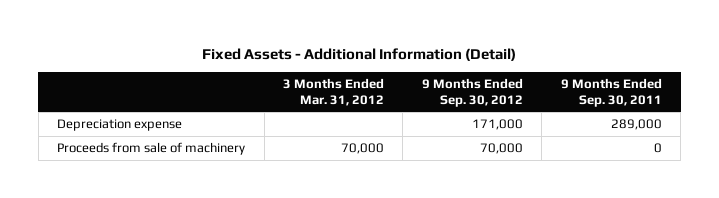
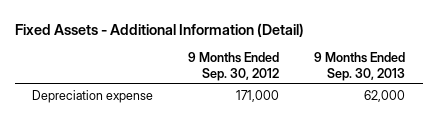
[283,77,385,106] 3 Months Ended Mar. 31, 2012 -> none
[560,77,662,107] 9 Months Ended Sep. 30, 2011 -> none
none -> [314,52,406,82] 9 Months Ended Sep. 30, 2013
[57,142,246,156] Proceeds from sale of machinery -> none

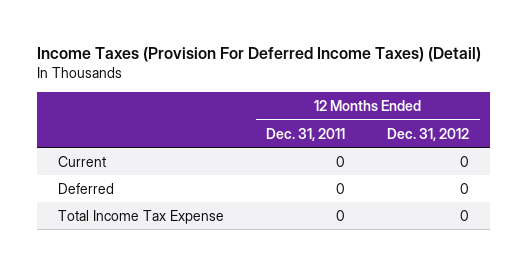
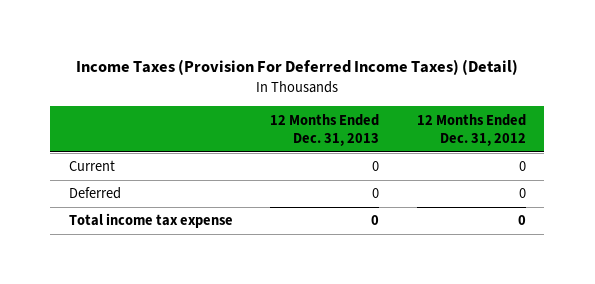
[266,127,346,141] Dec. 31, 2011 -> none
none -> [270,113,380,146] 12 Months Ended Dec. 31, 2013
[58,209,225,224] Total Income Tax Expense -> [68,213,233,229] Total income tax expense

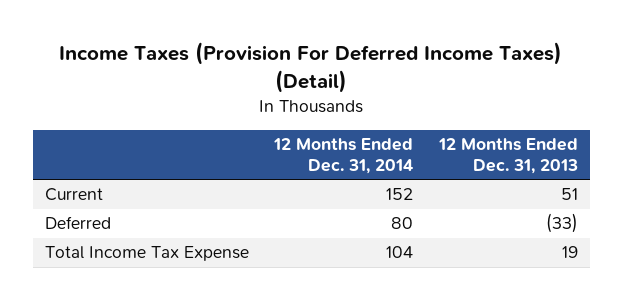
[416,113,526,146] 12 Months Ended Dec. 31, 2012 -> none
none -> [273,137,414,175] 12 Months Ended Dec. 31, 2014
[372,161,380,172] 0 -> [560,188,578,201] 51
[372,188,380,199] 0 -> [545,213,578,234] (33)
[68,213,233,229] Total income tax expense -> [45,246,250,262] Total Income Tax Expense
[371,215,380,226] 0 -> [561,246,578,259] 19

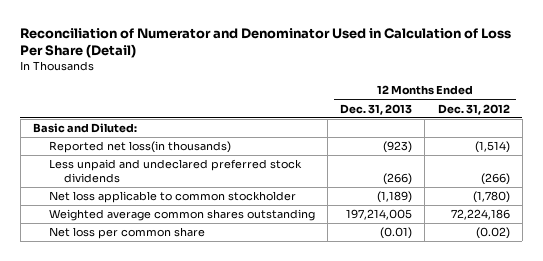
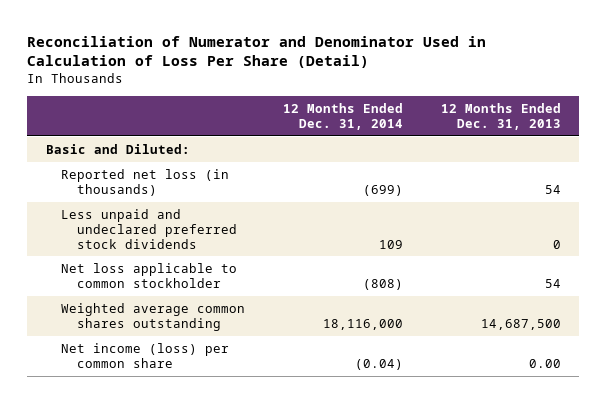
[437,103,510,115] Dec. 31, 2012 -> none
none -> [283,103,404,130] 12 Months Ended Dec. 31, 2014
[48,141,231,154] Reported net loss(in thousands) -> [61,169,230,196] Reported net loss (in thousands)
[383,141,413,154] (923) -> [544,184,561,194] 54
[383,173,413,186] (266) -> [552,239,561,249] 0
[377,191,413,204] (1,189) -> [544,278,561,288] 54
[346,209,413,221] 197,214,005 -> [480,318,561,330] 14,687,500
[48,227,205,240] Net loss per common share -> [61,343,230,368] Net income (loss) per common share
[380,227,413,240] (0.01) -> [528,358,561,368] 0.00

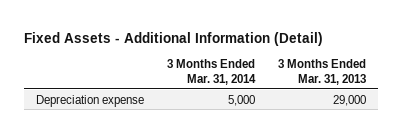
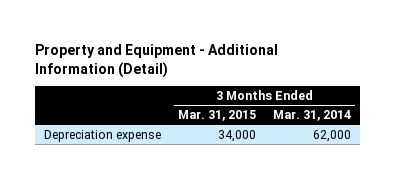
[24,31,324,46] Fixed Assets - Additional Information (Detail) -> [35,43,279,78] Property and Equipment - Additional Information (Detail)
[278,58,367,85] 3 Months Ended Mar. 31, 2013 -> none
none -> [178,110,257,122] Mar. 31, 2015
[228,94,256,106] 5,000 -> [313,129,352,142] 62,000

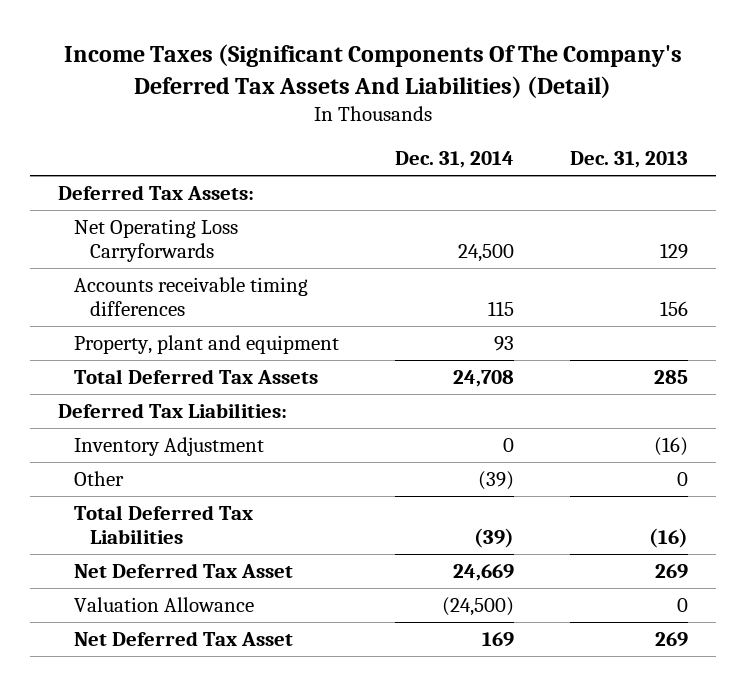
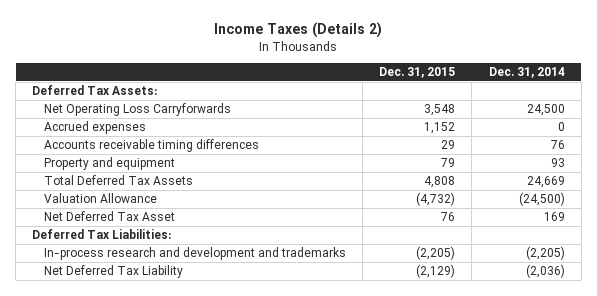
[63,43,682,98] Income Taxes (Significant Components Of The Company's Deferred Tax Assets And Liabilities) (Detail) -> [214,22,383,39] Income Taxes (Details 2)
[569,151,688,169] Dec. 31, 2013 -> none
none -> [379,67,456,79] Dec. 31, 2015
[74,436,265,456] Inventory Adjustment -> none
[74,470,125,486] Other -> none
[74,504,254,544] Total Deferred Tax Liabilities -> none
[74,562,294,578] Net Deferred Tax Asset -> none
none -> [43,121,146,135] Accrued expenses
[487,300,514,316] 115 -> [550,140,565,150] 76
[74,334,340,354] Property, plant and equipment -> [43,157,175,171] Property and equipment
[452,369,514,387] 24,708 -> [526,176,565,189] 24,669
[58,402,288,418] Deferred Tax Liabilities: -> [32,229,172,240] Deferred Tax Liabilities:
none -> [43,247,346,261] In-process research and development and trademarks
none -> [43,265,183,279] Net Deferred Tax Liability

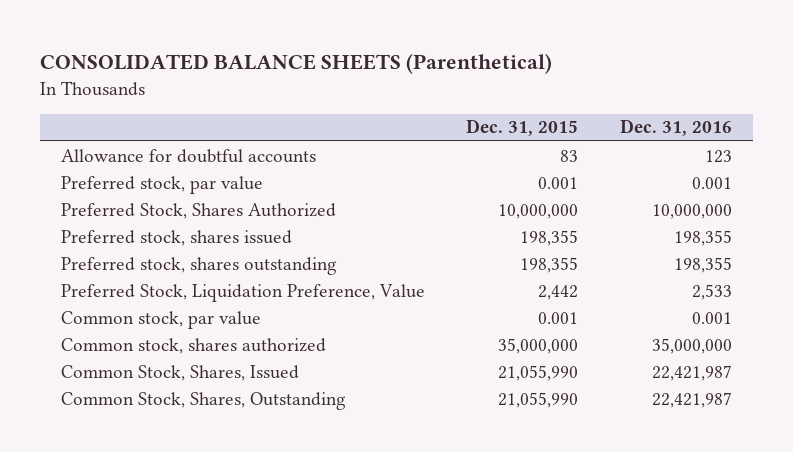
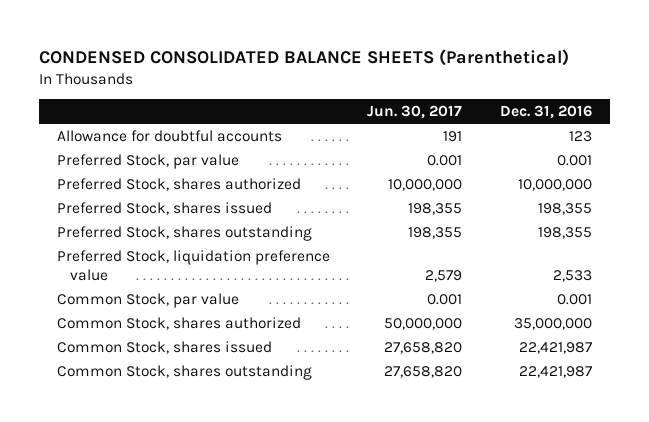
[39,53,552,75] CONSOLIDATED BALANCE SHEETS (Parenthetical) -> [38,48,569,66] CONDENSED CONSOLIDATED BALANCE SHEETS (Parenthetical)
[466,119,579,137] Dec. 31, 2015 -> none
none -> [367,105,463,120] Jun. 30, 2017
[60,175,263,194] Preferred stock, par value -> [57,153,240,169] Preferred Stock, par value
[60,202,336,219] Preferred Stock, Shares Authorized -> [57,177,302,191] Preferred Stock, shares authorized
[60,229,292,246] Preferred stock, shares issued -> [57,201,273,215] Preferred Stock, shares issued
[60,256,337,275] Preferred stock, shares outstanding -> [57,225,313,241] Preferred Stock, shares outstanding
[60,283,425,302] Preferred Stock, Liquidation Preference, Value -> [57,249,331,282] Preferred Stock, liquidation preference value
[60,310,261,329] Common stock, par value -> [57,292,240,308] Common Stock, par value
[60,337,326,354] Common stock, shares authorized -> [57,316,302,330] Common Stock, shares authorized
[60,364,299,381] Common Stock, Shares, Issued -> [57,340,273,354] Common Stock, shares issued
[60,391,346,410] Common Stock, Shares, Outstanding -> [57,364,313,380] Common Stock, shares outstanding

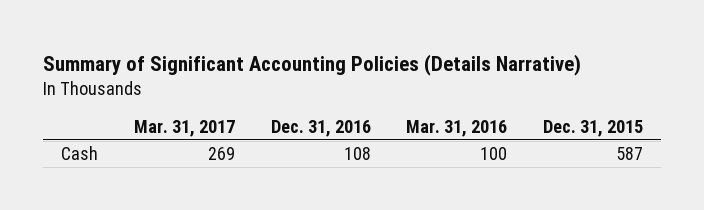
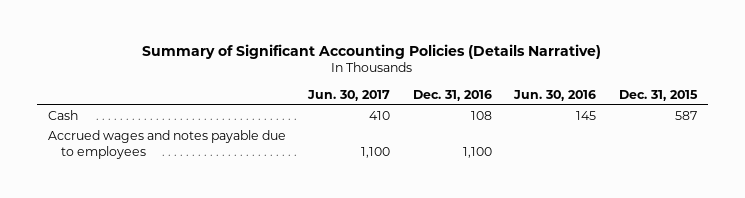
[133,119,235,137] Mar. 31, 2017 -> none
[406,119,508,137] Mar. 31, 2016 -> none
none -> [307,89,391,101] Jun. 30, 2017
none -> [513,89,597,101] Jun. 30, 2016
none -> [48,130,287,159] Accrued wages and notes payable due to employees

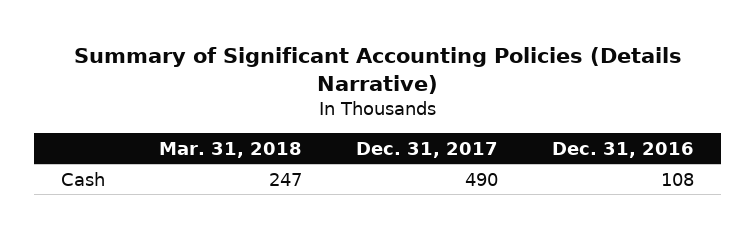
[307,89,391,101] Jun. 30, 2017 -> none
[513,89,597,101] Jun. 30, 2016 -> none
[618,89,698,101] Dec. 31, 2015 -> none
none -> [159,141,303,158] Mar. 31, 2018
none -> [355,141,498,158] Dec. 31, 2017
[48,130,287,159] Accrued wages and notes payable due to employees -> none

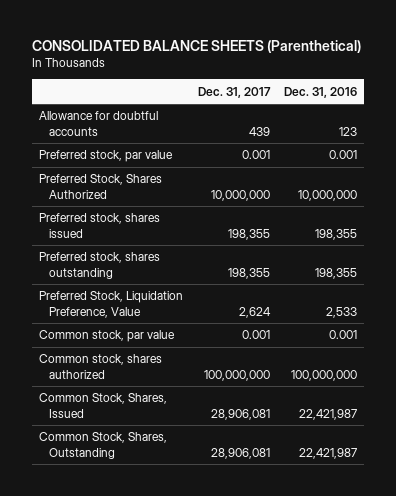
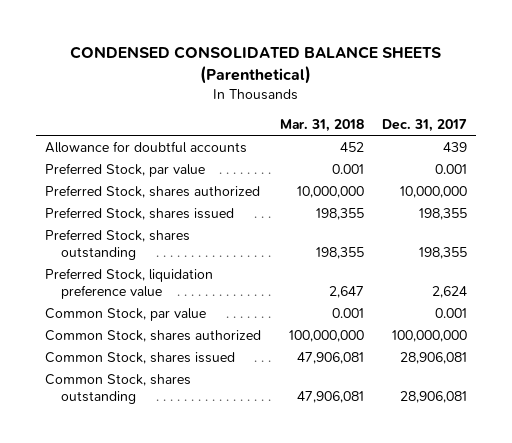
[31,39,361,53] CONSOLIDATED BALANCE SHEETS (Parenthetical) -> [70,46,442,84] CONDENSED CONSOLIDATED BALANCE SHEETS (Parenthetical)
[284,86,358,98] Dec. 31, 2016 -> none
none -> [279,118,364,132] Mar. 31, 2018
[39,150,174,163] Preferred stock, par value -> [45,162,206,177] Preferred Stock, par value
[39,174,163,199] Preferred Stock, Shares Authorized -> [45,184,261,198] Preferred Stock, shares authorized
[39,213,161,238] Preferred stock, shares issued -> [45,206,235,220] Preferred Stock, shares issued
[39,252,161,279] Preferred stock, shares outstanding -> [45,228,191,260] Preferred Stock, shares outstanding
[39,291,184,318] Preferred Stock, Liquidation Preference, Value -> [45,267,214,299] Preferred Stock, liquidation preference value
[39,330,176,343] Common stock, par value -> [45,307,207,321] Common Stock, par value
[39,354,163,379] Common stock, shares authorized -> [45,329,262,342] Common Stock, shares authorized
[39,393,168,418] Common Stock, Shares, Issued -> [45,351,236,364] Common Stock, shares issued
[39,432,168,459] Common Stock, Shares, Outstanding -> [45,373,192,404] Common Stock, shares outstanding

